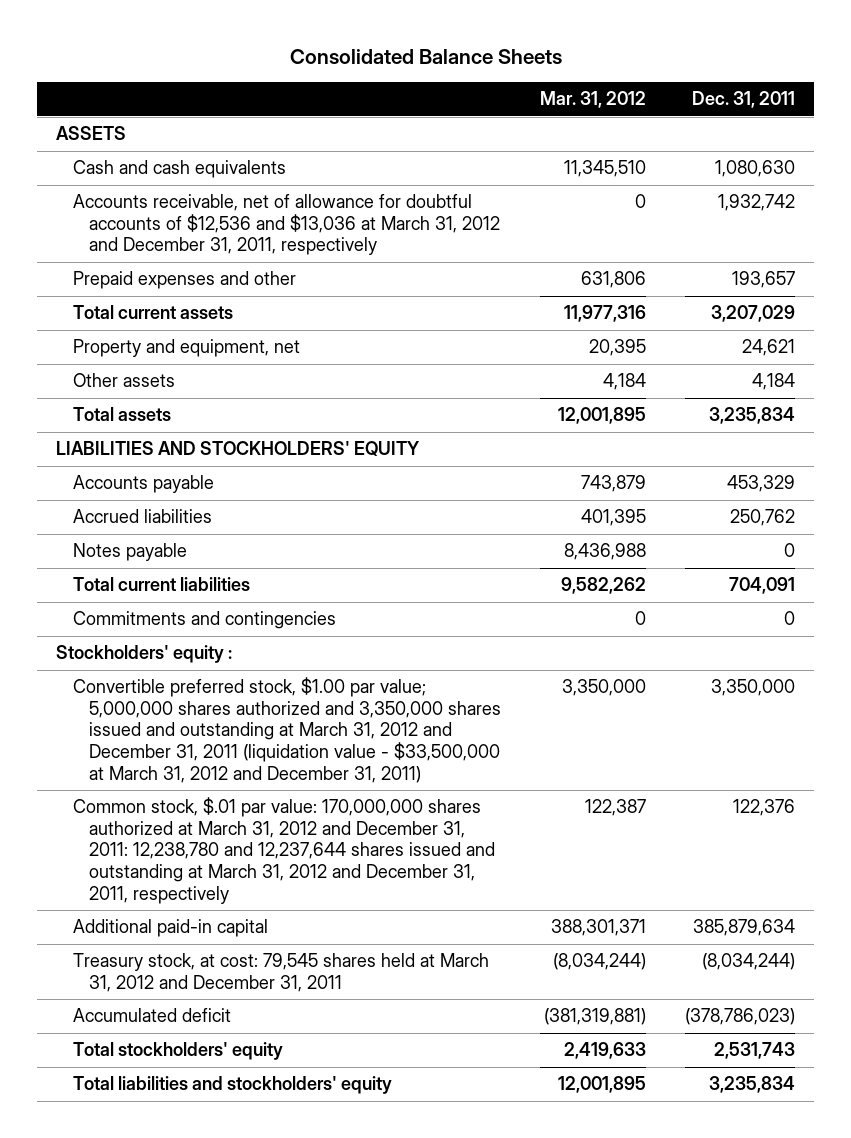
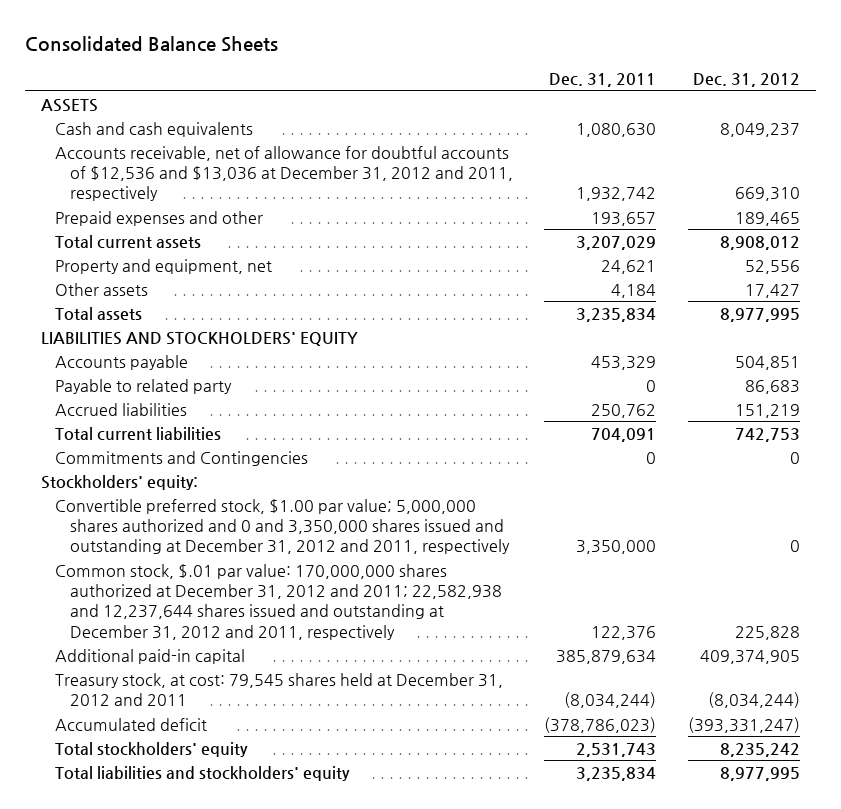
[539,91,646,109] Mar. 31, 2012 -> none
none -> [692,72,800,87] Dec. 31, 2012
[72,194,501,256] Accounts receivable, net of allowance for doubtful accounts of $12,536 and $13,036 at March 31, 2012 and December 31, 2011, respectively -> [55,145,513,202] Accounts receivable, net of allowance for doubtful accounts of $12,536 and $13,036 at December 31, 2012 and 2011, respectively
none -> [55,378,233,394] Payable to related party
[72,543,187,562] Notes payable -> none
[72,611,336,630] Commitments and contingencies -> [55,450,309,466] Commitments and Contingencies
[56,645,233,664] Stockholders' equity : -> [41,474,199,490] Stockholders' equity:
[72,677,502,783] Convertible preferred stock, $1.00 par value; 5,000,000 shares authorized and 3,350,000 shares issued and outstanding at March 31, 2012 and December 31, 2011 (liquidation value - $33,500,000 at March 31, 2012 and December 31, 2011) -> [55,498,510,555] Convertible preferred stock, $1.00 par value; 5,000,000 shares authorized and 0 and 3,350,000 shares issued and outstanding at December 31, 2012 and 2011, respectively
[72,797,496,904] Common stock, $.01 par value: 170,000,000 shares authorized at March 31, 2012 and December 31, 2011: 12,238,780 and 12,237,644 shares issued and outstanding at March 31, 2012 and December 31, 2011, respectively -> [55,563,502,640] Common stock, $.01 par value: 170,000,000 shares authorized at December 31, 2012 and 2011; 22,582,938 and 12,237,644 shares issued and outstanding at December 31, 2012 and 2011, respectively
[72,953,489,992] Treasury stock, at cost: 79,545 shares held at March 31, 2012 and December 31, 2011 -> [55,672,504,707] Treasury stock, at cost: 79,545 shares held at December 31, 2012 and 2011

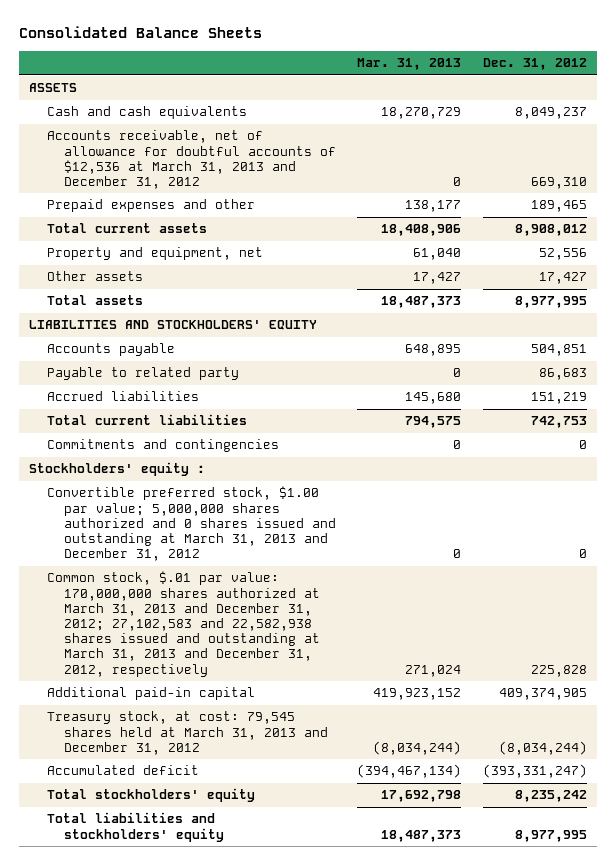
[549,72,657,87] Dec. 31, 2011 -> none
none -> [357,58,462,71] Mar. 31, 2013
[55,145,513,202] Accounts receivable, net of allowance for doubtful accounts of $12,536 and $13,036 at December 31, 2012 and 2011, respectively -> [46,130,337,189] Accounts receivable, net of allowance for doubtful accounts of $12,536 at March 31, 2013 and December 31, 2012
[55,450,309,466] Commitments and Contingencies -> [46,439,279,453] Commitments and contingencies
[41,474,199,490] Stockholders' equity: -> [29,462,206,477] Stockholders' equity :
[55,498,510,555] Convertible preferred stock, $1.00 par value; 5,000,000 shares authorized and 0 and 3,350,000 shares issued and outstanding at December 31, 2012 and 2011, respectively -> [46,486,337,562] Convertible preferred stock, $1.00 par value; 5,000,000 shares authorized and 0 shares issued and outstanding at March 31, 2013 and December 31, 2012
[55,563,502,640] Common stock, $.01 par value: 170,000,000 shares authorized at December 31, 2012 and 2011; 22,582,938 and 12,237,644 shares issued and outstanding at December 31, 2012 and 2011, respectively -> [46,571,321,677] Common stock, $.01 par value: 170,000,000 shares authorized at March 31, 2013 and December 31, 2012; 27,102,583 and 22,582,938 shares issued and outstanding at March 31, 2013 and December 31, 2012, respectively
[55,672,504,707] Treasury stock, at cost: 79,545 shares held at December 31, 2012 and 2011 -> [46,711,329,755] Treasury stock, at cost: 79,545 shares held at March 31, 2013 and December 31, 2012

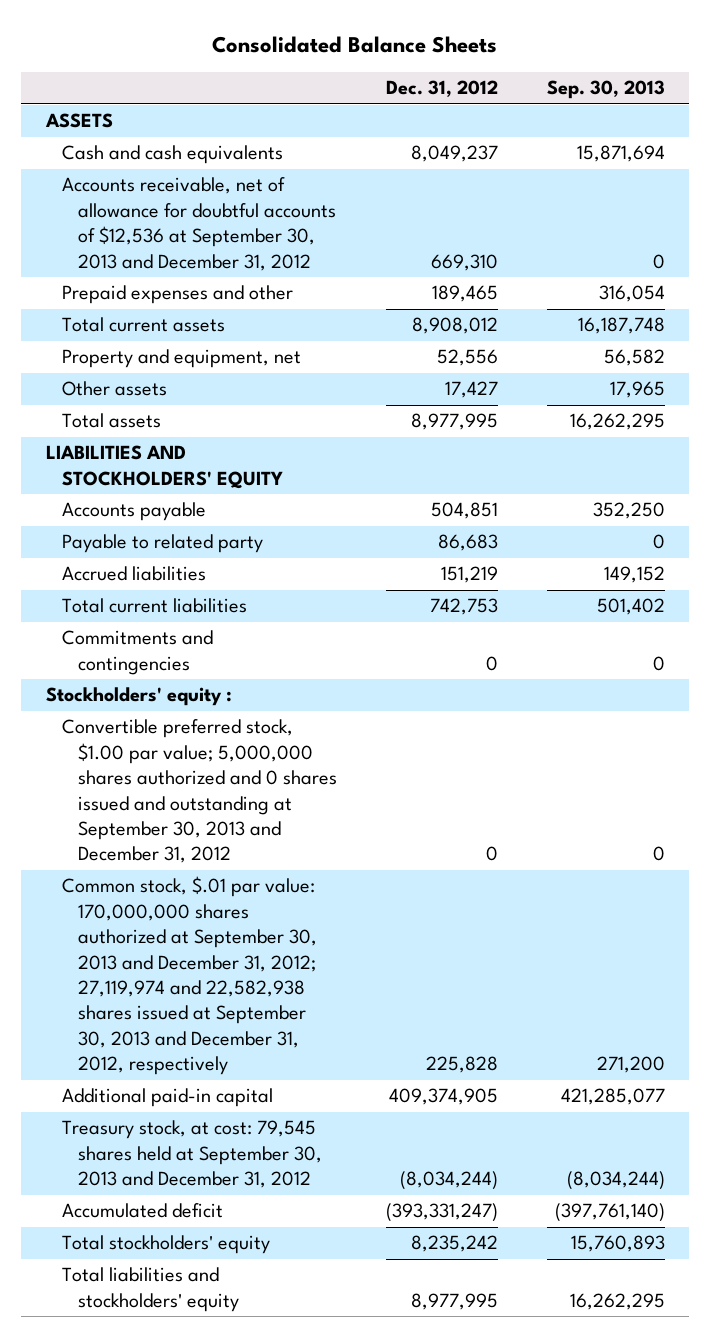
[357,58,462,71] Mar. 31, 2013 -> none
none -> [546,80,665,100] Sep. 30, 2013
[46,130,337,189] Accounts receivable, net of allowance for doubtful accounts of $12,536 at March 31, 2013 and December 31, 2012 -> [61,177,336,271] Accounts receivable, net of allowance for doubtful accounts of $12,536 at September 30, 2013 and December 31, 2012
[46,486,337,562] Convertible preferred stock, $1.00 par value; 5,000,000 shares authorized and 0 shares issued and outstanding at March 31, 2013 and December 31, 2012 -> [61,719,337,864] Convertible preferred stock, $1.00 par value; 5,000,000 shares authorized and 0 shares issued and outstanding at September 30, 2013 and December 31, 2012
[46,571,321,677] Common stock, $.01 par value: 170,000,000 shares authorized at March 31, 2013 and December 31, 2012; 27,102,583 and 22,582,938 shares issued and outstanding at March 31, 2013 and December 31, 2012, respectively -> [61,876,317,1076] Common stock, $.01 par value: 170,000,000 shares authorized at September 30, 2013 and December 31, 2012; 27,119,974 and 22,582,938 shares issued at September 30, 2013 and December 31, 2012, respectively
[46,711,329,755] Treasury stock, at cost: 79,545 shares held at March 31, 2013 and December 31, 2012 -> [61,1120,322,1189] Treasury stock, at cost: 79,545 shares held at September 30, 2013 and December 31, 2012

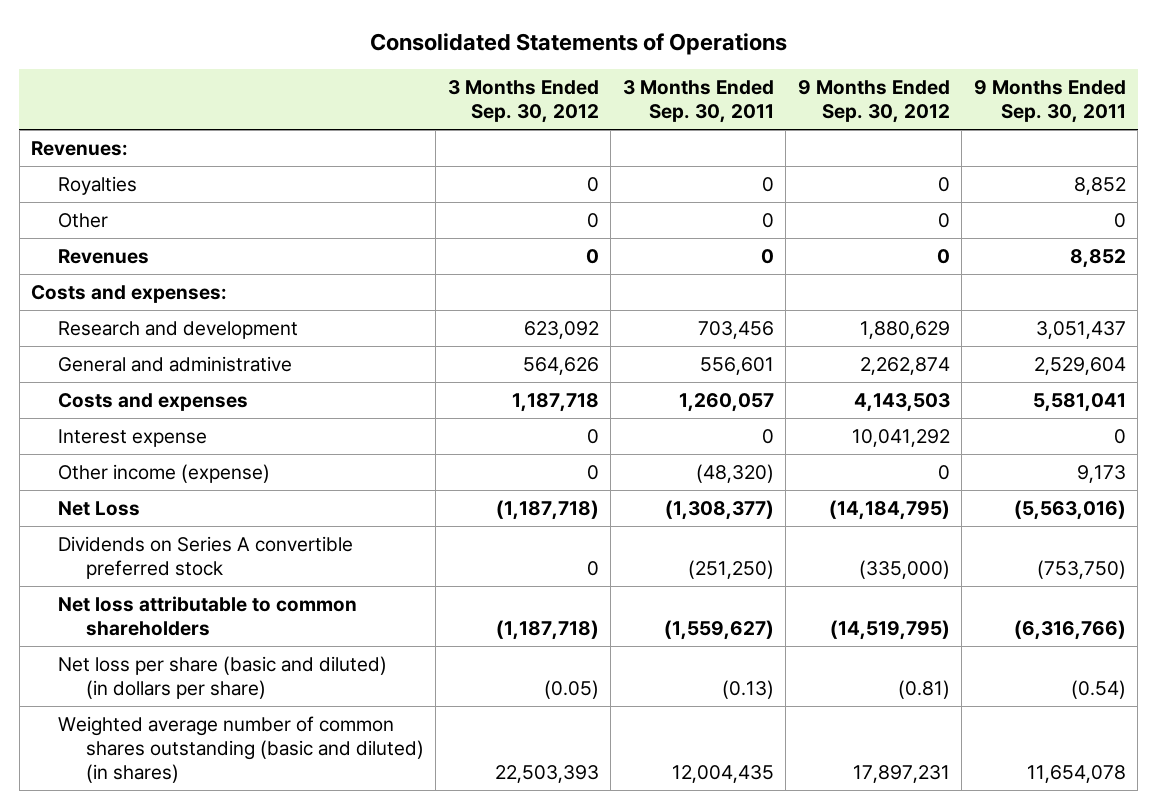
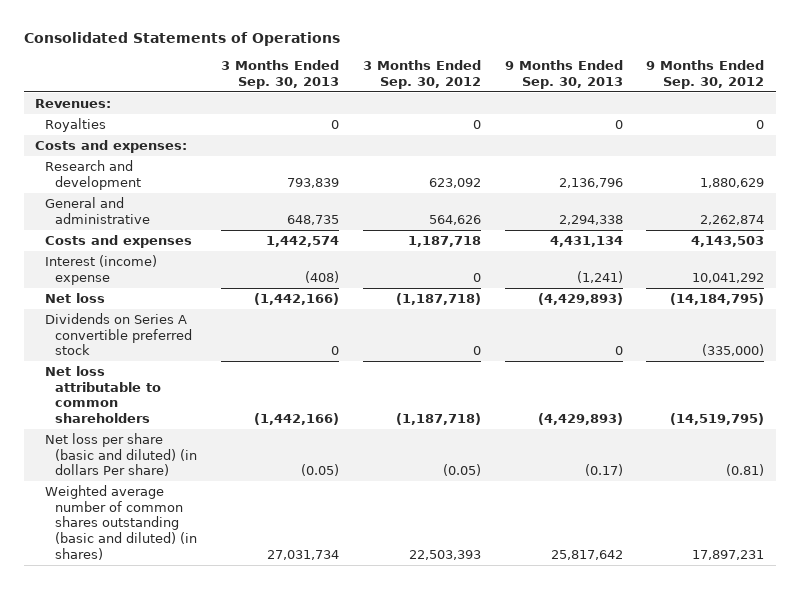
[622,80,774,124] 3 Months Ended Sep. 30, 2011 -> none
[973,80,1126,124] 9 Months Ended Sep. 30, 2011 -> none
none -> [221,59,340,89] 3 Months Ended Sep. 30, 2013
none -> [504,59,623,89] 9 Months Ended Sep. 30, 2013
[58,212,109,228] Other -> none
[58,248,150,264] Revenues -> none
[58,463,271,483] Other income (expense) -> none
[58,428,208,447] Interest expense -> [45,255,158,285] Interest (income) expense
[58,500,141,516] Net Loss -> [45,293,106,304] Net loss
[58,655,388,699] Net loss per share (basic and diluted) (in dollars per share) -> [45,433,198,477] Net loss per share (basic and diluted) (in dollars Per share)

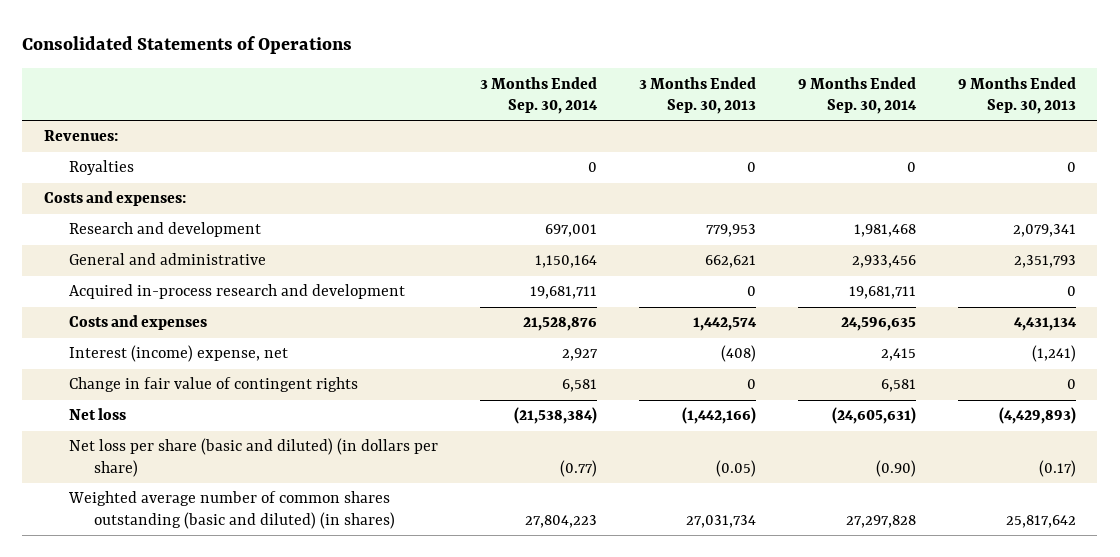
[362,59,481,89] 3 Months Ended Sep. 30, 2012 -> none
[646,59,765,89] 9 Months Ended Sep. 30, 2012 -> none
none -> [479,76,598,115] 3 Months Ended Sep. 30, 2014
none -> [798,76,918,115] 9 Months Ended Sep. 30, 2014
[287,177,340,188] 793,839 -> [706,224,757,238] 779,953
[558,177,623,188] 2,136,796 -> [1013,224,1077,238] 2,079,341
[287,214,340,225] 648,735 -> [705,255,757,269] 662,621
[558,214,623,225] 2,294,338 -> [1014,255,1077,269] 2,351,793
none -> [68,284,405,300] Acquired in-process research and development
[45,255,158,285] Interest (income) expense -> [68,345,288,363] Interest (income) expense, net
none -> [68,377,358,393] Change in fair value of contingent rights
[45,313,193,356] Dividends on Series A convertible preferred stock -> none
[45,366,162,423] Net loss attributable to common shareholders -> none
[45,433,198,477] Net loss per share (basic and diluted) (in dollars Per share) -> [68,438,438,477] Net loss per share (basic and diluted) (in dollars per share)

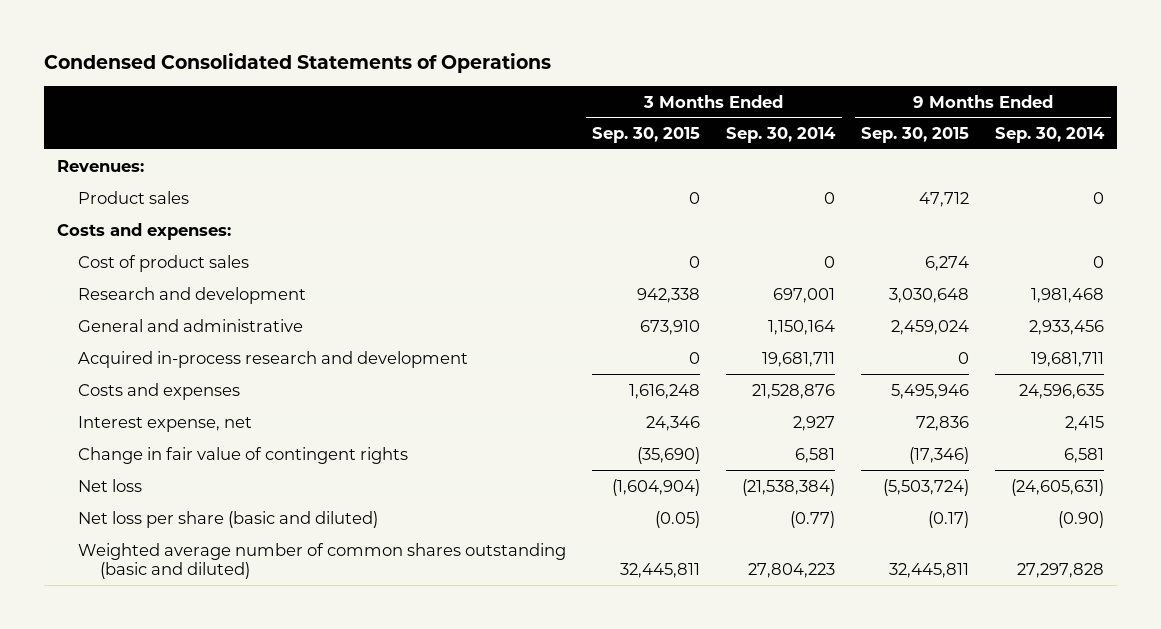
[22,36,353,55] Consolidated Statements of Operations -> [43,53,551,74] Condensed Consolidated Statements of Operations
[639,76,757,115] 3 Months Ended Sep. 30, 2013 -> none
[958,76,1077,115] 9 Months Ended Sep. 30, 2013 -> none
none -> [592,127,701,144] Sep. 30, 2015
none -> [861,127,970,144] Sep. 30, 2015
[68,160,134,176] Royalties -> none
none -> [78,190,190,204] Product sales
none -> [78,254,250,272] Cost of product sales
[68,345,288,363] Interest (income) expense, net -> [78,415,253,432] Interest expense, net
[68,438,438,477] Net loss per share (basic and diluted) (in dollars per share) -> [78,510,379,528] Net loss per share (basic and diluted)
[67,491,396,529] Weighted average number of common shares outstanding (basic and diluted) (in shares) -> [78,542,567,580] Weighted average number of common shares outstanding (basic and diluted)

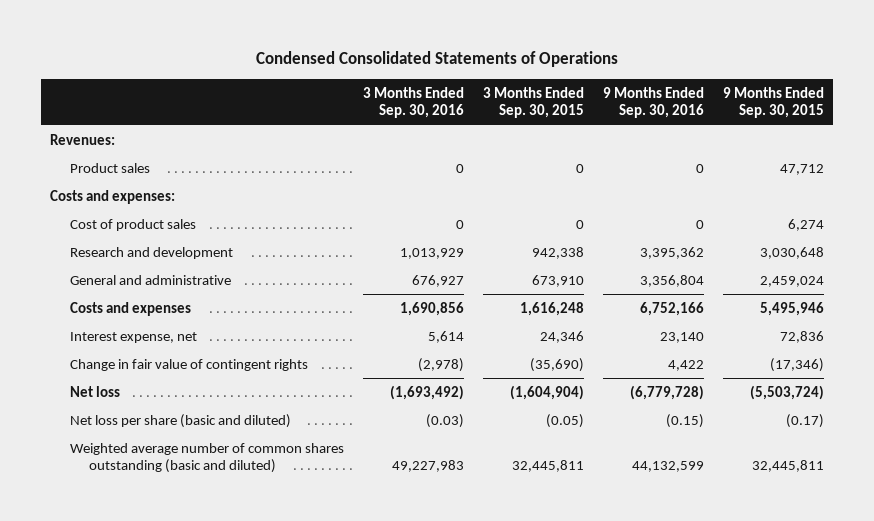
[726,127,837,144] Sep. 30, 2014 -> none
[995,127,1106,144] Sep. 30, 2014 -> none
none -> [362,86,464,119] 3 Months Ended Sep. 30, 2016
none -> [602,86,704,119] 9 Months Ended Sep. 30, 2016
[78,350,469,368] Acquired in-process research and development -> none

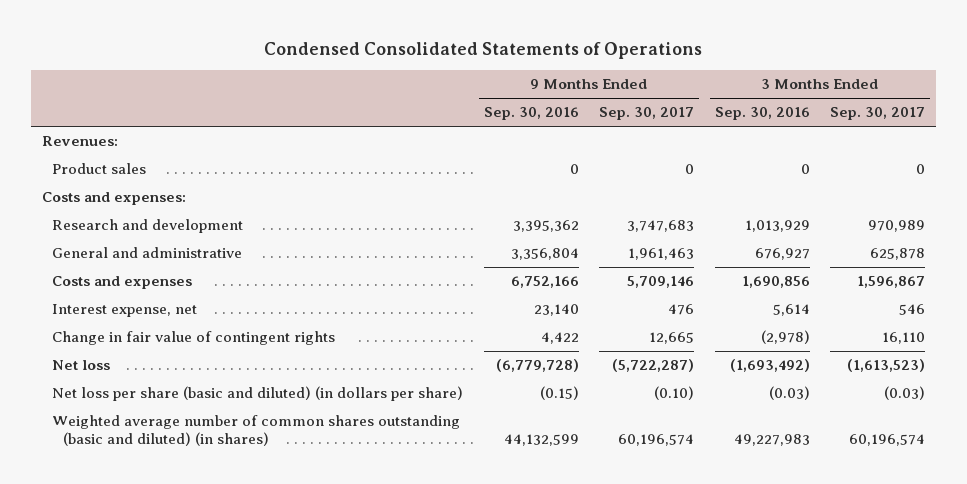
[482,86,584,119] 3 Months Ended Sep. 30, 2015 -> none
[722,86,824,119] 9 Months Ended Sep. 30, 2015 -> none
none -> [599,107,695,121] Sep. 30, 2017
none -> [830,107,926,121] Sep. 30, 2017
[69,219,196,232] Cost of product sales -> none
[69,414,291,429] Net loss per share (basic and diluted) -> [52,386,464,402] Net loss per share (basic and diluted) (in dollars per share)
[69,443,344,474] Weighted average number of common shares outstanding (basic and diluted) -> [52,415,461,447] Weighted average number of common shares outstanding (basic and diluted) (in shares)

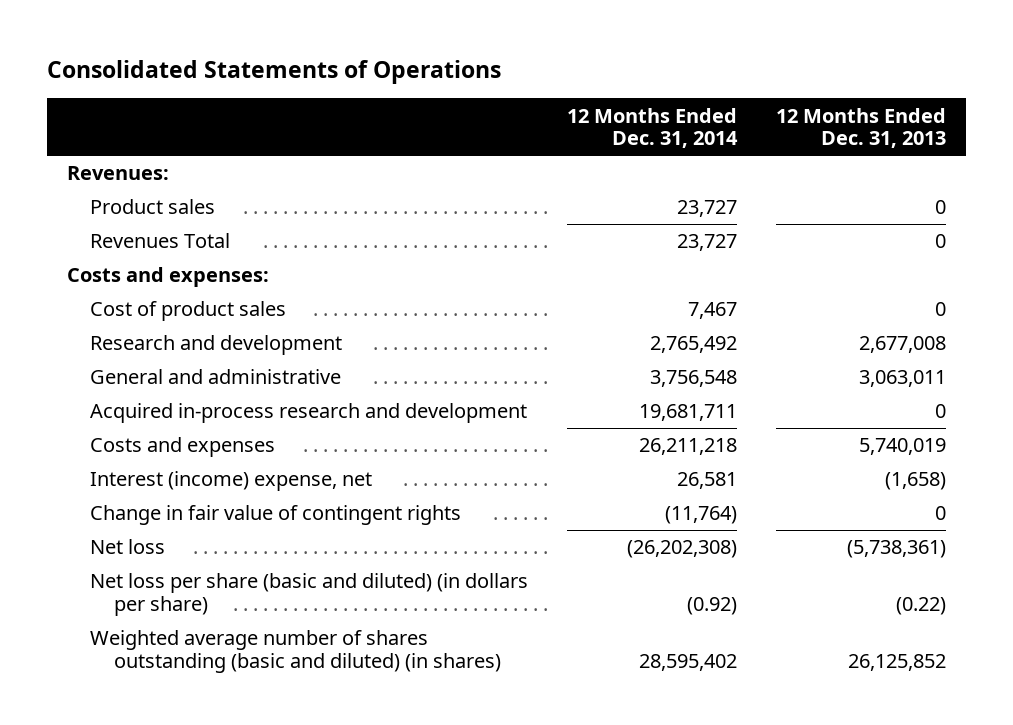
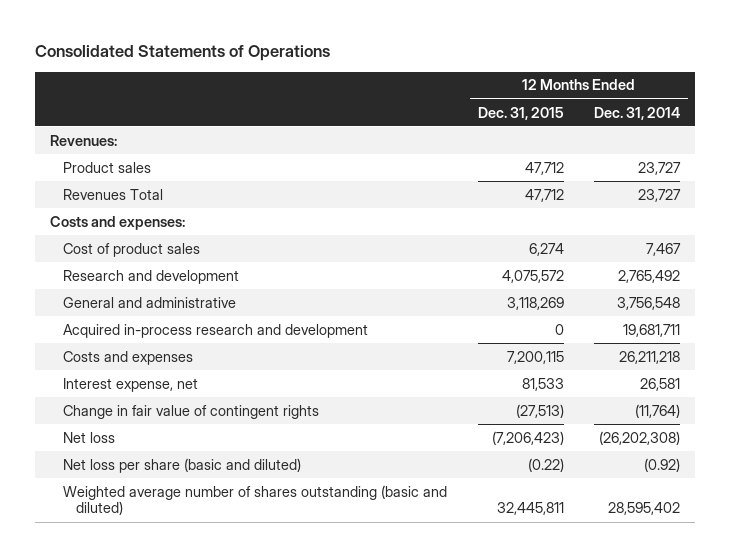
[776,107,947,149] 12 Months Ended Dec. 31, 2013 -> none
none -> [477,106,564,120] Dec. 31, 2015
[90,471,373,492] Interest (income) expense, net -> [63,377,199,392] Interest expense, net
[90,573,529,617] Net loss per share (basic and diluted) (in dollars per share) -> [63,457,302,473] Net loss per share (basic and diluted)
[90,630,502,674] Weighted average number of shares outstanding (basic and diluted) (in shares) -> [63,484,448,516] Weighted average number of shares outstanding (basic and diluted)

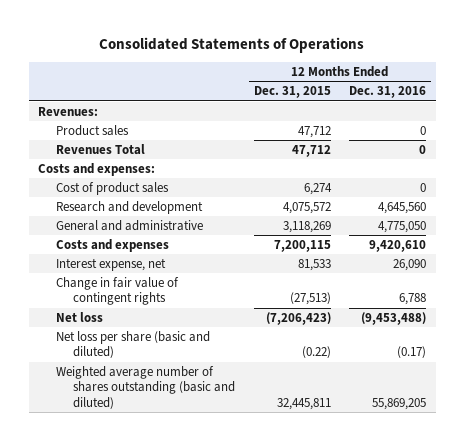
[593,106,680,120] Dec. 31, 2014 -> none
none -> [349,86,427,99] Dec. 31, 2016
[63,323,369,338] Acquired in-process research and development -> none

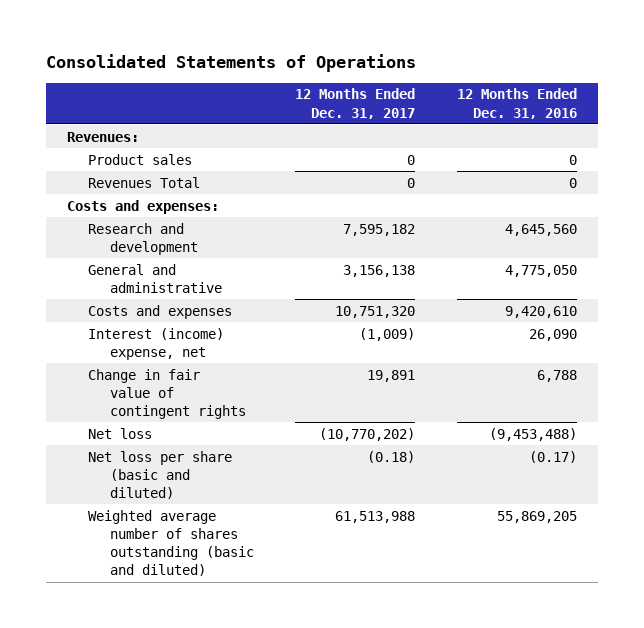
[253,86,331,99] Dec. 31, 2015 -> none
none -> [295,88,416,119] 12 Months Ended Dec. 31, 2017
[55,181,169,195] Cost of product sales -> none
[55,257,166,271] Interest expense, net -> [88,327,225,360] Interest (income) expense, net

